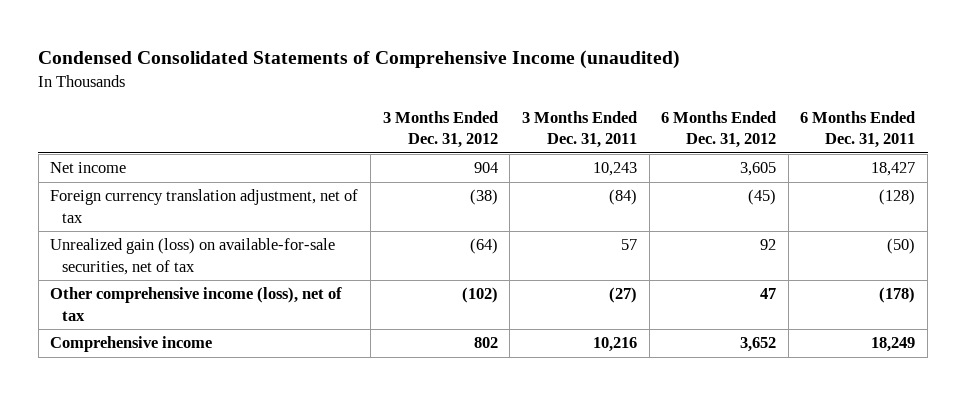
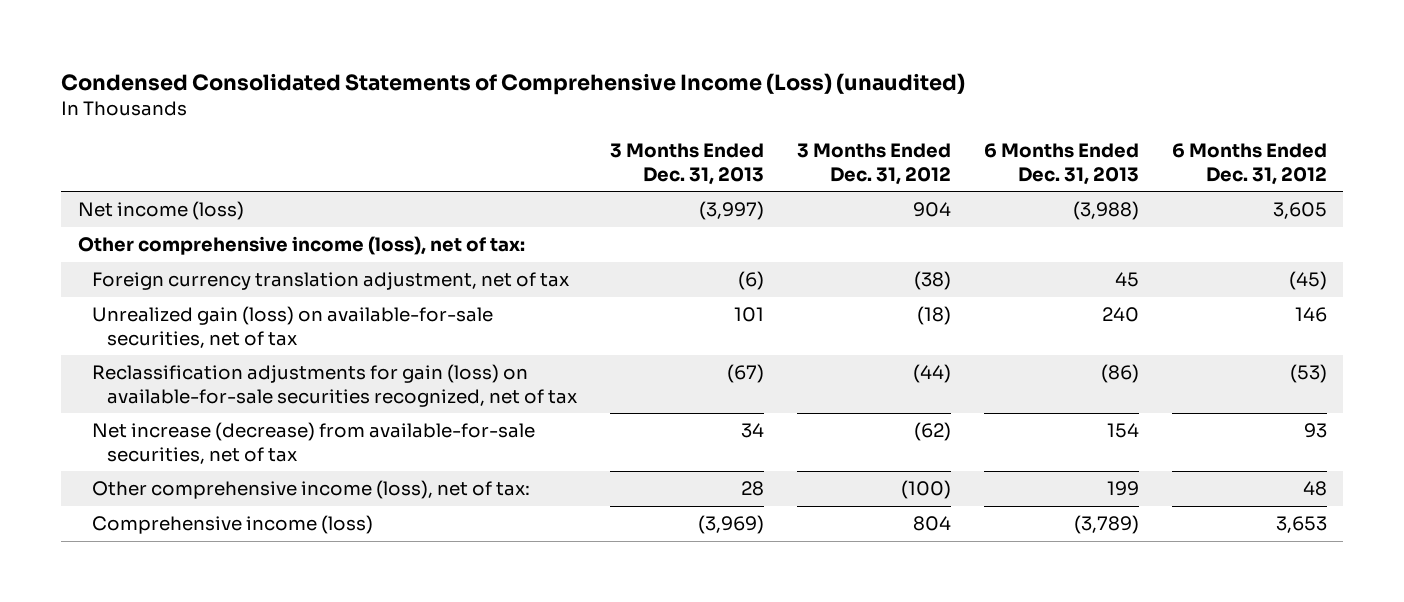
[38,50,681,70] Condensed Consolidated Statements of Comprehensive Income (unaudited) -> [61,72,966,95] Condensed Consolidated Statements of Comprehensive Income (Loss) (unaudited)
[521,110,637,149] 3 Months Ended Dec. 31, 2011 -> none
[800,110,916,149] 6 Months Ended Dec. 31, 2011 -> none
none -> [609,142,764,185] 3 Months Ended Dec. 31, 2013
none -> [983,142,1139,185] 6 Months Ended Dec. 31, 2013
[50,162,127,174] Net income -> [77,200,244,220] Net income (loss)
none -> [77,235,525,255] Other comprehensive income (loss), net of tax:
[469,238,498,255] (64) -> [916,305,951,325] (18)
[760,239,777,251] 92 -> [1294,306,1327,322] 146
none -> [92,363,577,407] Reclassification adjustments for gain (loss) on available-for-sale securities recognized, net of tax
none -> [92,421,536,464] Net increase (decrease) from available-for-sale securities, net of tax
[50,287,343,321] Other comprehensive income (loss), net of tax -> [92,479,531,499] Other comprehensive income (loss), net of tax:
[461,287,498,304] (102) -> [900,479,951,499] (100)
[760,288,777,300] 47 -> [1302,480,1327,496] 48
[50,336,213,353] Comprehensive income -> [92,514,374,534] Comprehensive income (loss)
[473,337,498,349] 802 -> [912,515,951,531] 804
[740,337,777,353] 3,652 -> [1275,515,1327,533] 3,653

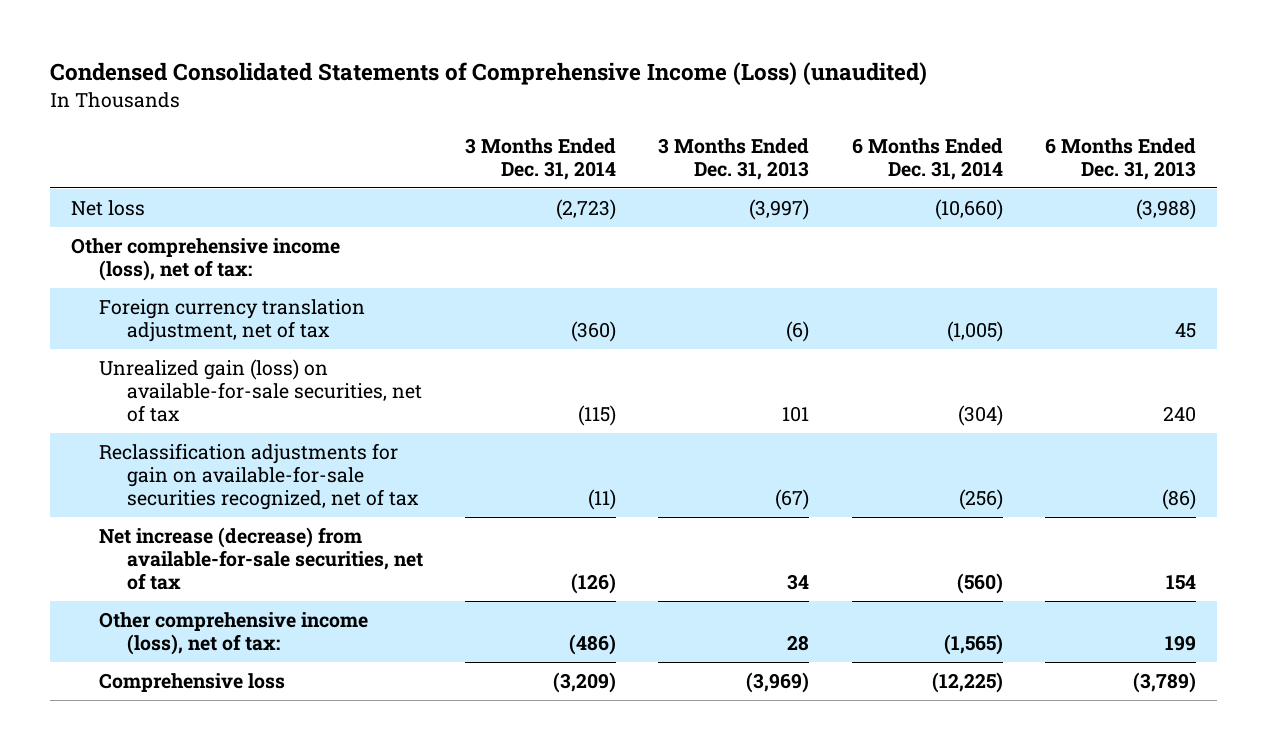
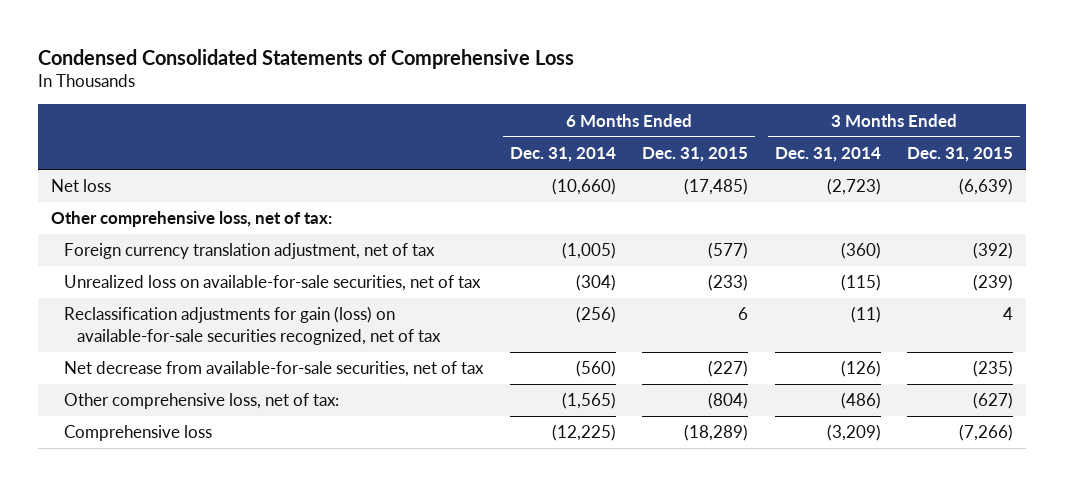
[49,62,927,86] Condensed Consolidated Statements of Comprehensive Income (Loss) (unaudited) -> [38,48,575,69] Condensed Consolidated Statements of Comprehensive Loss
[658,137,810,180] 3 Months Ended Dec. 31, 2013 -> none
[1045,137,1197,180] 6 Months Ended Dec. 31, 2013 -> none
none -> [642,147,749,163] Dec. 31, 2015
none -> [907,147,1014,163] Dec. 31, 2015
[71,238,341,282] Other comprehensive income (loss), net of tax: -> [51,211,333,228] Other comprehensive loss, net of tax:
[98,359,422,422] Unrealized gain (loss) on available-for-sale securities, net of tax -> [64,275,482,292] Unrealized loss on available-for-sale securities, net of tax
[98,443,419,510] Reclassification adjustments for gain on available-for-sale securities recognized, net of tax -> [64,306,442,346] Reclassification adjustments for gain (loss) on available-for-sale securities recognized, net of tax
[98,527,423,590] Net increase (decrease) from available-for-sale securities, net of tax -> [64,361,485,378] Net decrease from available-for-sale securities, net of tax
[98,612,368,656] Other comprehensive income (loss), net of tax: -> [64,393,340,410] Other comprehensive loss, net of tax:

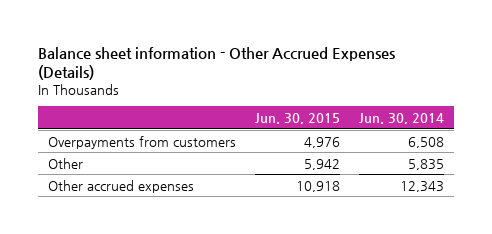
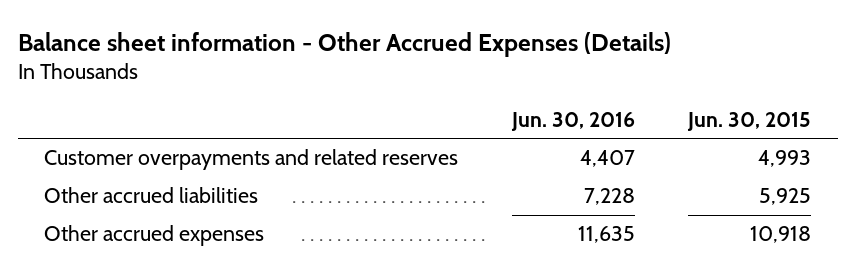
[359,112,445,124] Jun. 30, 2014 -> none
none -> [510,111,635,131] Jun. 30, 2016
[47,135,236,149] Overpayments from customers -> [44,149,459,171] Customer overpayments and related reserves
[303,136,340,148] 4,976 -> [758,150,812,168] 4,993
[47,157,83,169] Other -> [44,187,259,204] Other accrued liabilities
[303,158,340,170] 5,942 -> [759,188,812,206] 5,925

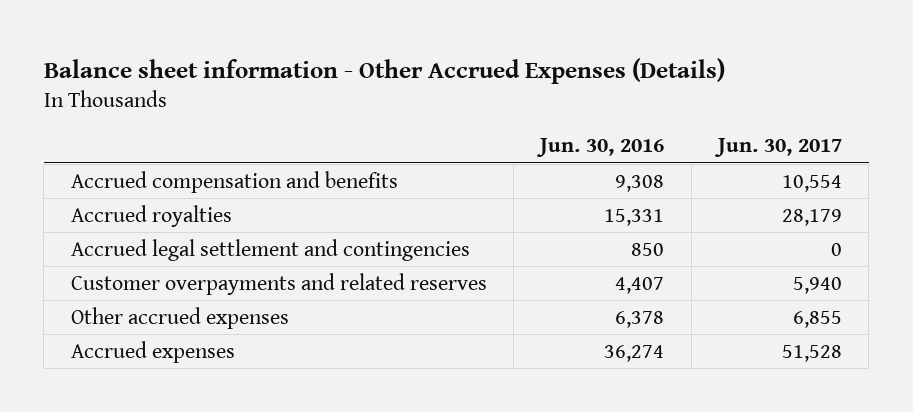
[687,111,812,131] Jun. 30, 2015 -> none
none -> [713,138,842,158] Jun. 30, 2017
none -> [70,170,398,193] Accrued compensation and benefits
none -> [70,204,232,227] Accrued royalties
none -> [70,238,470,261] Accrued legal settlement and contingencies
[44,187,259,204] Other accrued liabilities -> [70,306,289,329] Other accrued expenses
[583,188,635,206] 7,228 -> [615,310,665,328] 6,378
[44,225,265,247] Other accrued expenses -> [70,340,235,363] Accrued expenses
[577,226,635,244] 11,635 -> [604,344,665,362] 36,274

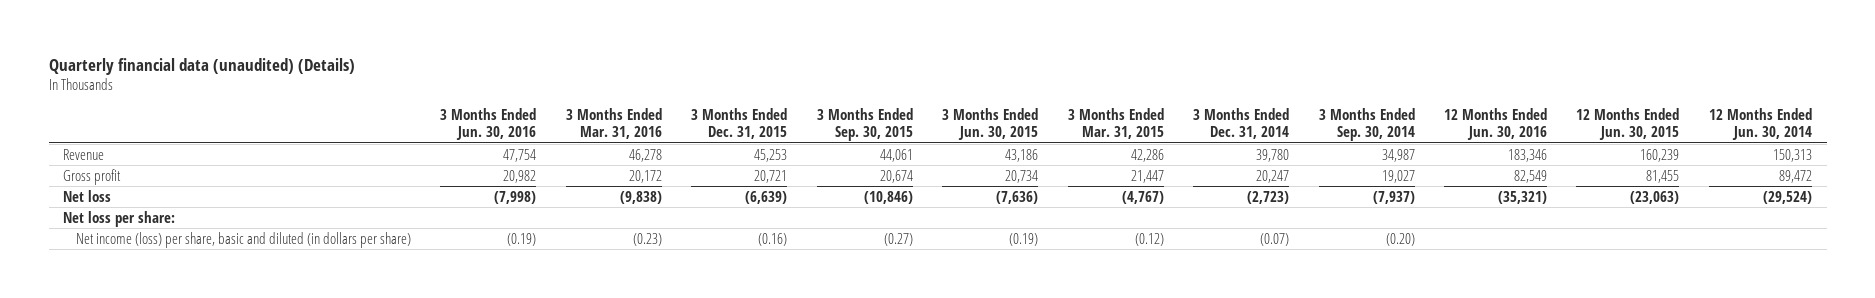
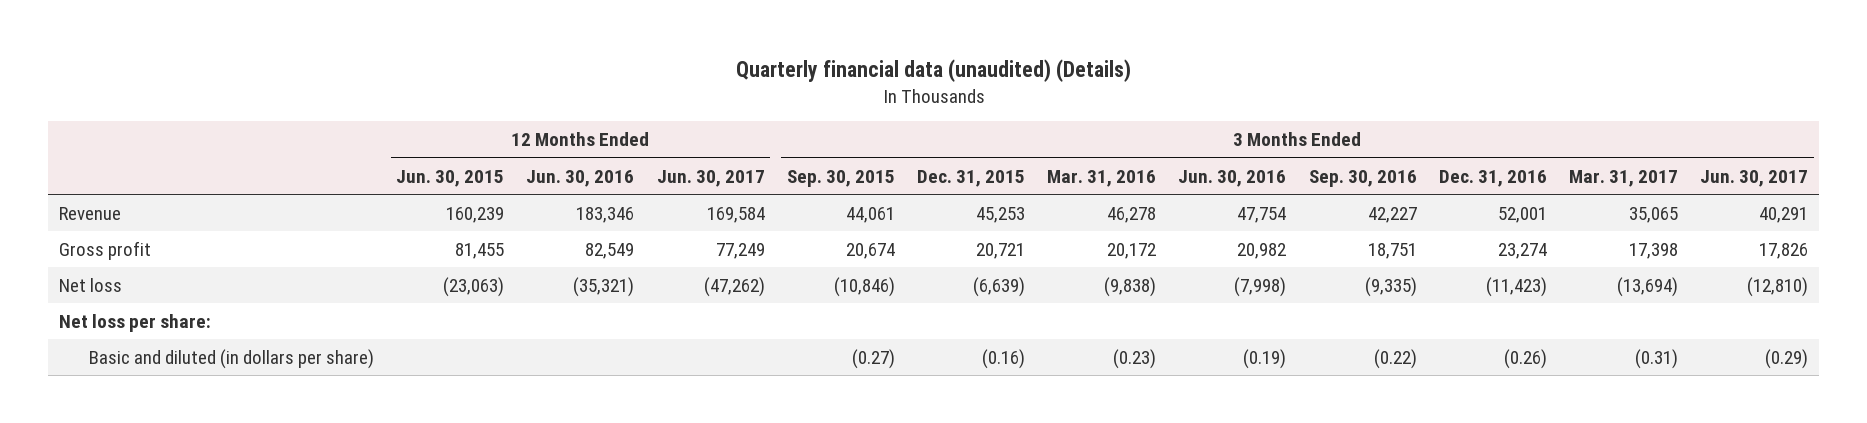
[942,108,1039,141] 3 Months Ended Jun. 30, 2015 -> none
[1067,108,1164,140] 3 Months Ended Mar. 31, 2015 -> none
[1193,108,1290,140] 3 Months Ended Dec. 31, 2014 -> none
[1318,108,1415,142] 3 Months Ended Sep. 30, 2014 -> none
[1708,108,1812,141] 12 Months Ended Jun. 30, 2014 -> none
none -> [656,169,765,187] Jun. 30, 2017
none -> [1308,169,1417,187] Sep. 30, 2016
none -> [1438,169,1547,187] Dec. 31, 2016
none -> [1568,169,1678,187] Mar. 31, 2017
none -> [1700,169,1809,187] Jun. 30, 2017
[75,231,411,248] Net income (loss) per share, basic and diluted (in dollars per share) -> [88,348,374,369] Basic and diluted (in dollars per share)

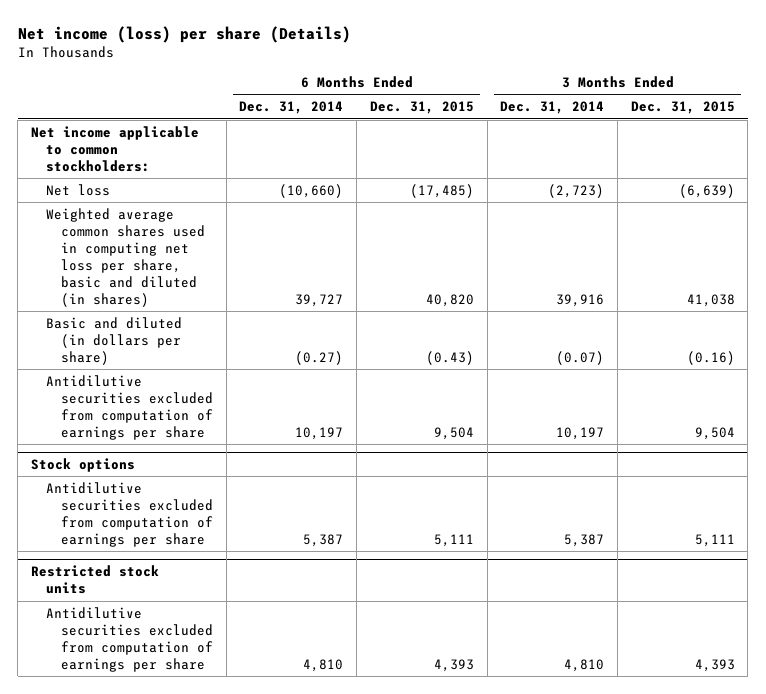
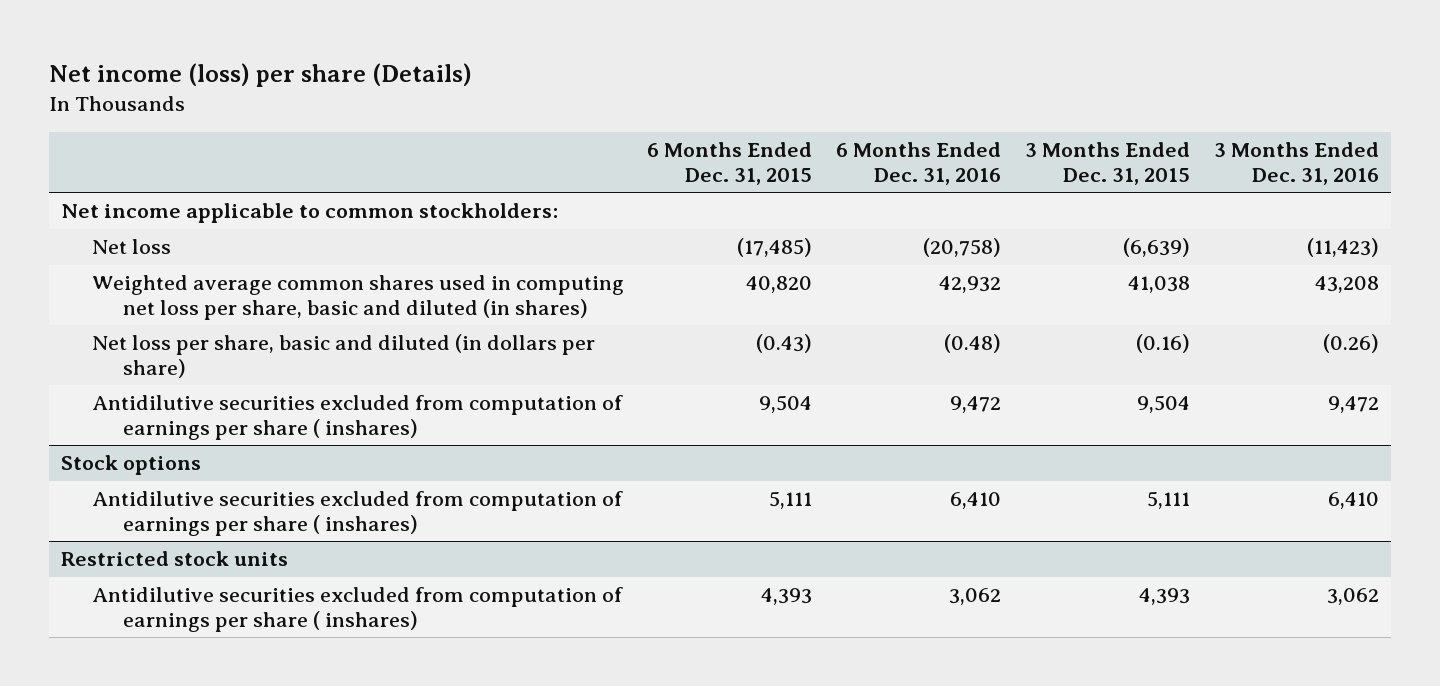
[239,101,344,115] Dec. 31, 2014 -> none
[500,101,605,115] Dec. 31, 2014 -> none
none -> [836,142,1002,185] 6 Months Ended Dec. 31, 2016
none -> [1214,142,1380,185] 3 Months Ended Dec. 31, 2016
[45,316,182,365] Basic and diluted (in dollars per share) -> [91,334,595,378] Net loss per share, basic and diluted (in dollars per share)
[45,374,213,440] Antidilutive securities excluded from computation of earnings per share -> [91,395,623,440] Antidilutive securities excluded from computation of earnings per share ( inshares)
[45,481,213,547] Antidilutive securities excluded from computation of earnings per share -> [91,491,623,536] Antidilutive securities excluded from computation of earnings per share ( inshares)
[45,606,213,672] Antidilutive securities excluded from computation of earnings per share -> [91,587,623,632] Antidilutive securities excluded from computation of earnings per share ( inshares)

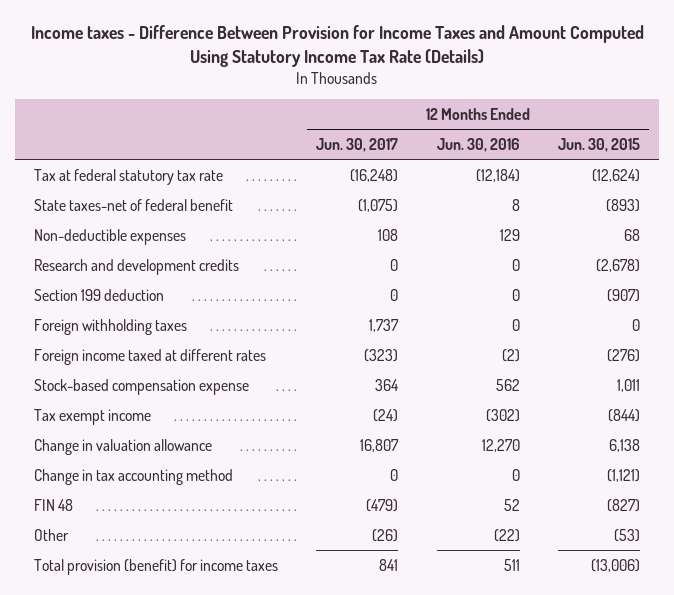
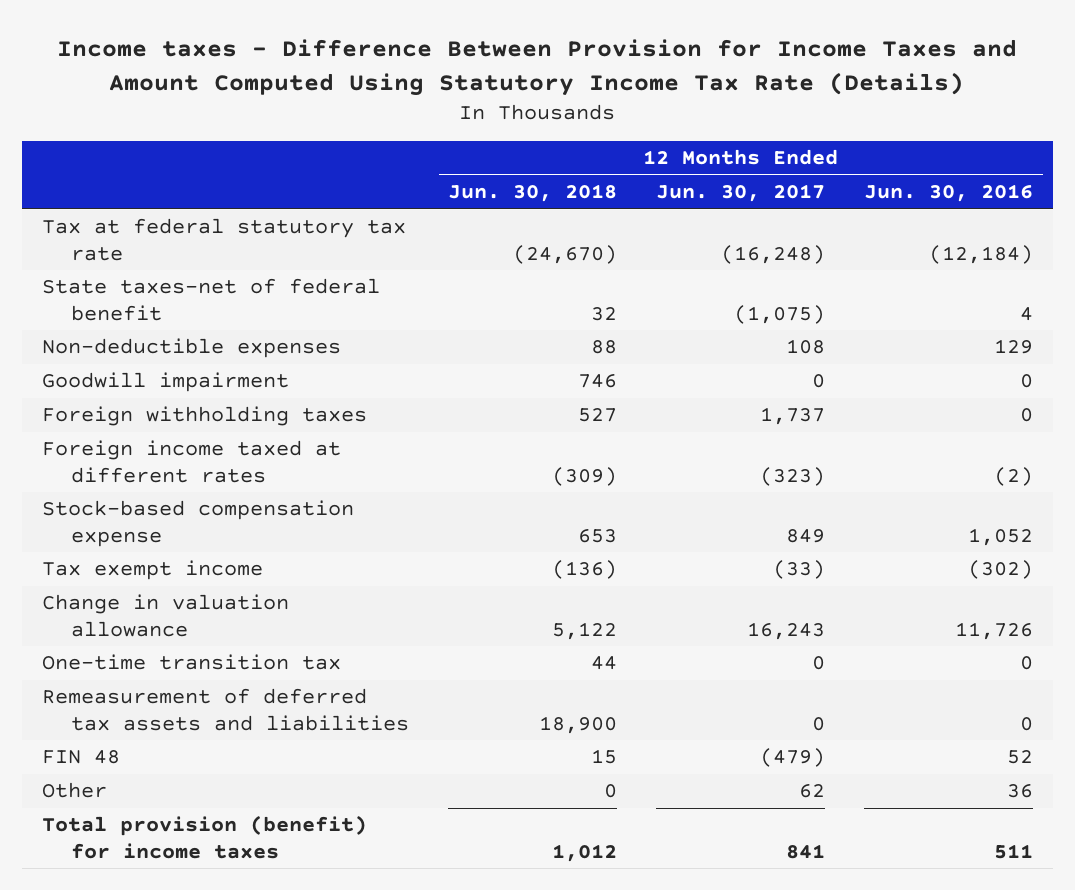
[557,138,640,153] Jun. 30, 2015 -> none
none -> [448,184,618,203] Jun. 30, 2018
[511,198,520,211] 8 -> [1020,306,1034,321] 4
[34,258,240,275] Research and development credits -> none
[34,288,165,301] Section 199 deduction -> none
none -> [41,372,289,393] Goodwill impairment
[375,378,400,391] 364 -> [786,528,826,543] 849
[495,378,520,391] 562 -> [968,527,1034,546] 1,052
[373,408,399,422] (24) -> [773,560,826,580] (33)
[360,438,400,452] 16,807 -> [747,621,826,640] 16,243
[481,438,520,452] 12,270 -> [955,621,1034,640] 11,726
none -> [41,654,341,671] One-time transition tax
[34,468,234,485] Change in tax accounting method -> [41,688,410,731] Remeasurement of deferred tax assets and liabilities
[372,528,399,542] (26) -> [799,784,826,799] 62
[493,528,520,542] (22) -> [1007,784,1034,799] 36

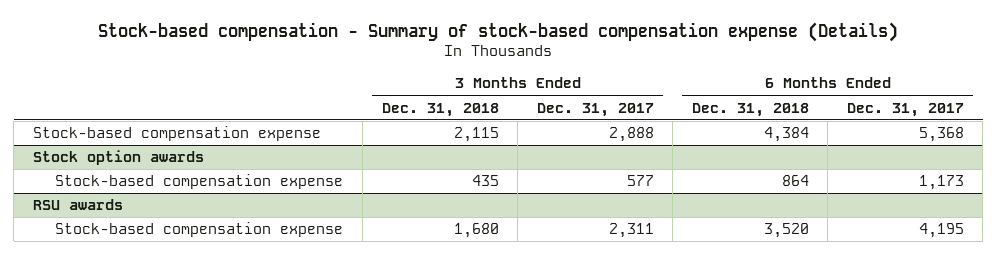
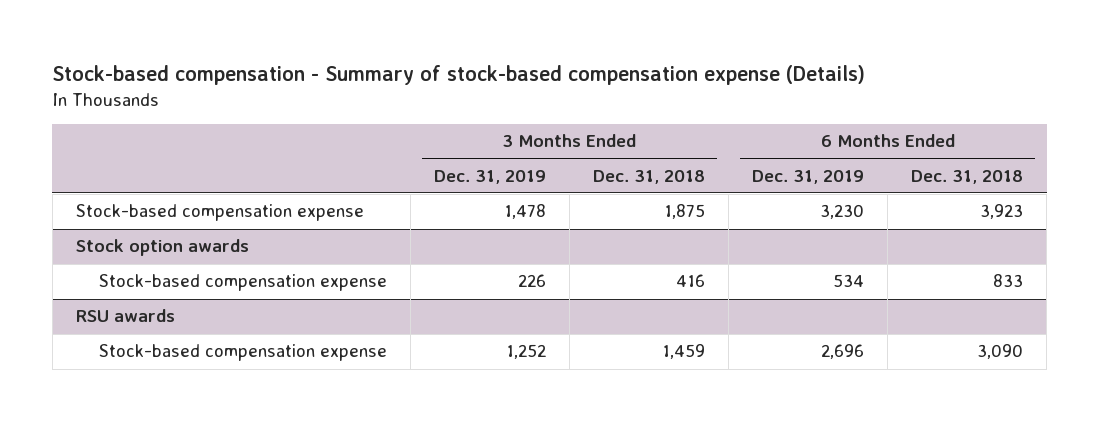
[536,102,654,117] Dec. 31, 2017 -> none
[846,102,964,117] Dec. 31, 2017 -> none
none -> [433,169,546,184] Dec. 31, 2019
none -> [752,169,865,184] Dec. 31, 2019
[453,127,499,143] 2,115 -> [663,204,705,220] 1,875
[763,127,809,143] 4,384 -> [980,204,1024,220] 3,923
[471,175,499,187] 435 -> [675,274,705,288] 416
[781,175,809,187] 864 -> [993,274,1024,288] 833
[453,223,499,239] 1,680 -> [661,344,705,360] 1,459
[763,223,809,239] 3,520 -> [977,344,1024,360] 3,090

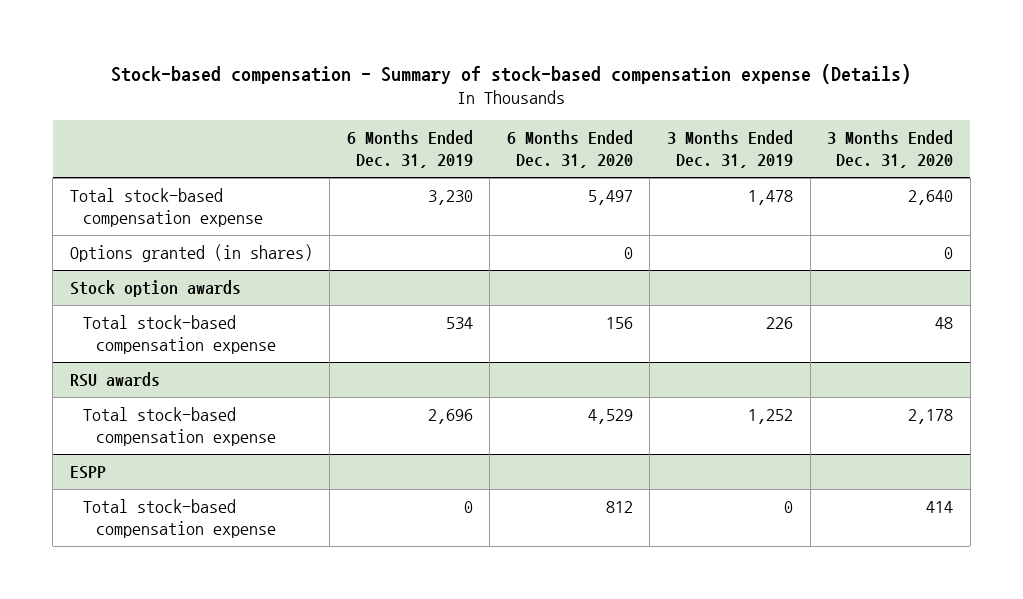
[592,169,705,184] Dec. 31, 2018 -> none
[911,169,1024,184] Dec. 31, 2018 -> none
none -> [506,130,633,169] 6 Months Ended Dec. 31, 2020
none -> [827,130,954,169] 3 Months Ended Dec. 31, 2020
[75,204,364,222] Stock-based compensation expense -> [69,188,263,228] Total stock-based compensation expense
none -> [69,244,313,263] Options granted (in shares)
[98,274,387,292] Stock-based compensation expense -> [82,315,276,355] Total stock-based compensation expense
[98,344,387,362] Stock-based compensation expense -> [82,407,276,447] Total stock-based compensation expense
none -> [69,466,106,480] ESPP
none -> [82,499,276,539] Total stock-based compensation expense

